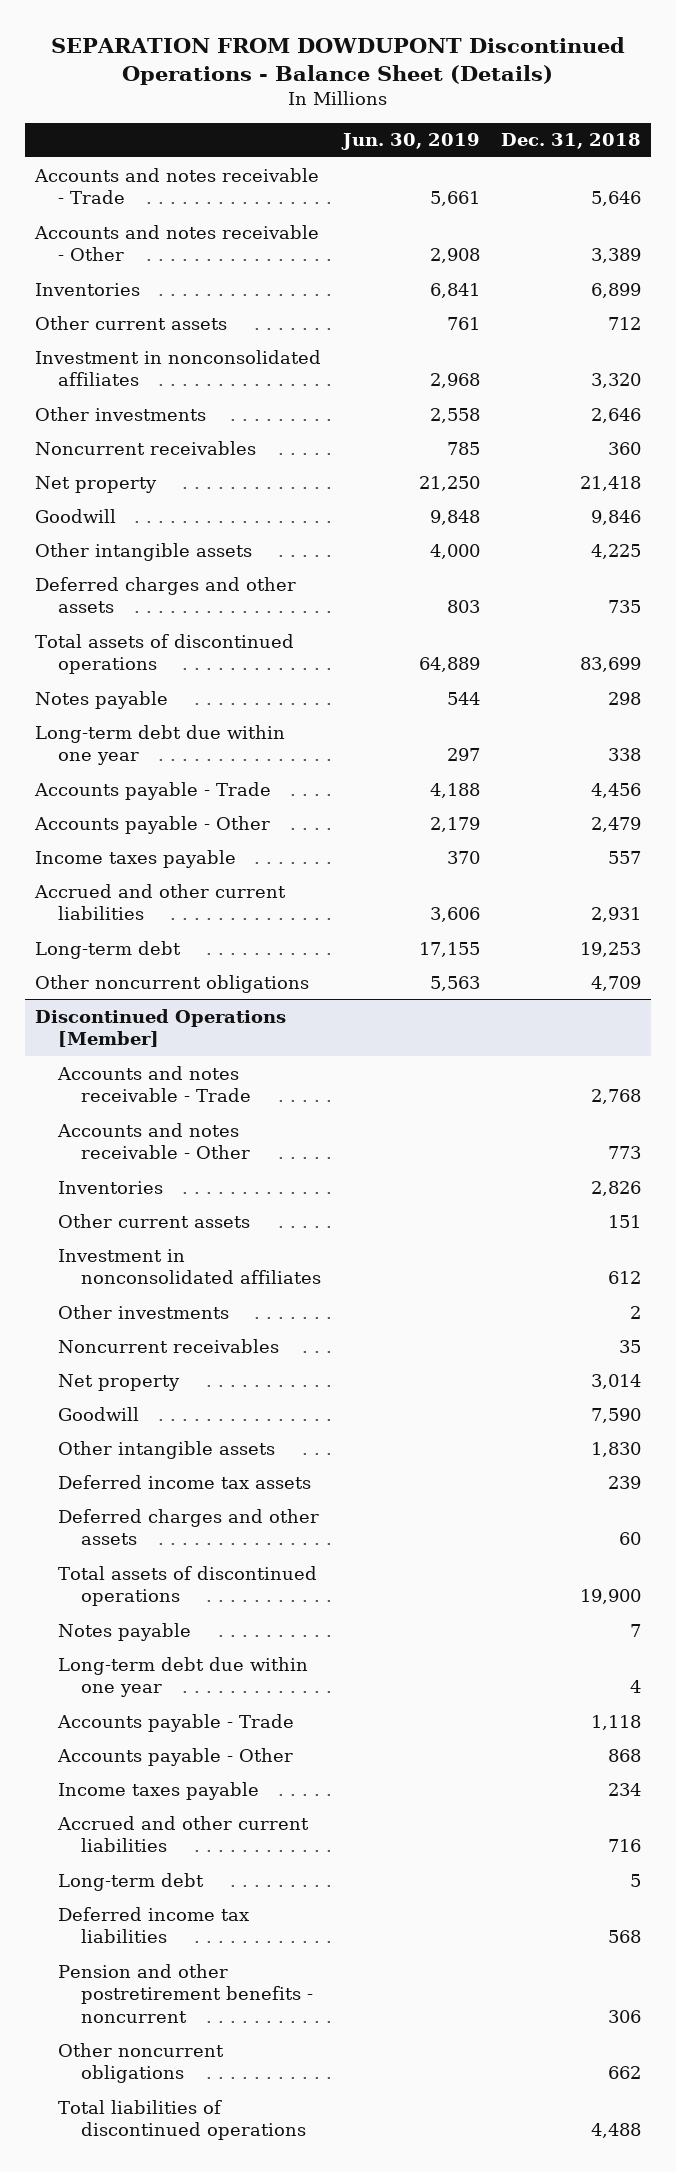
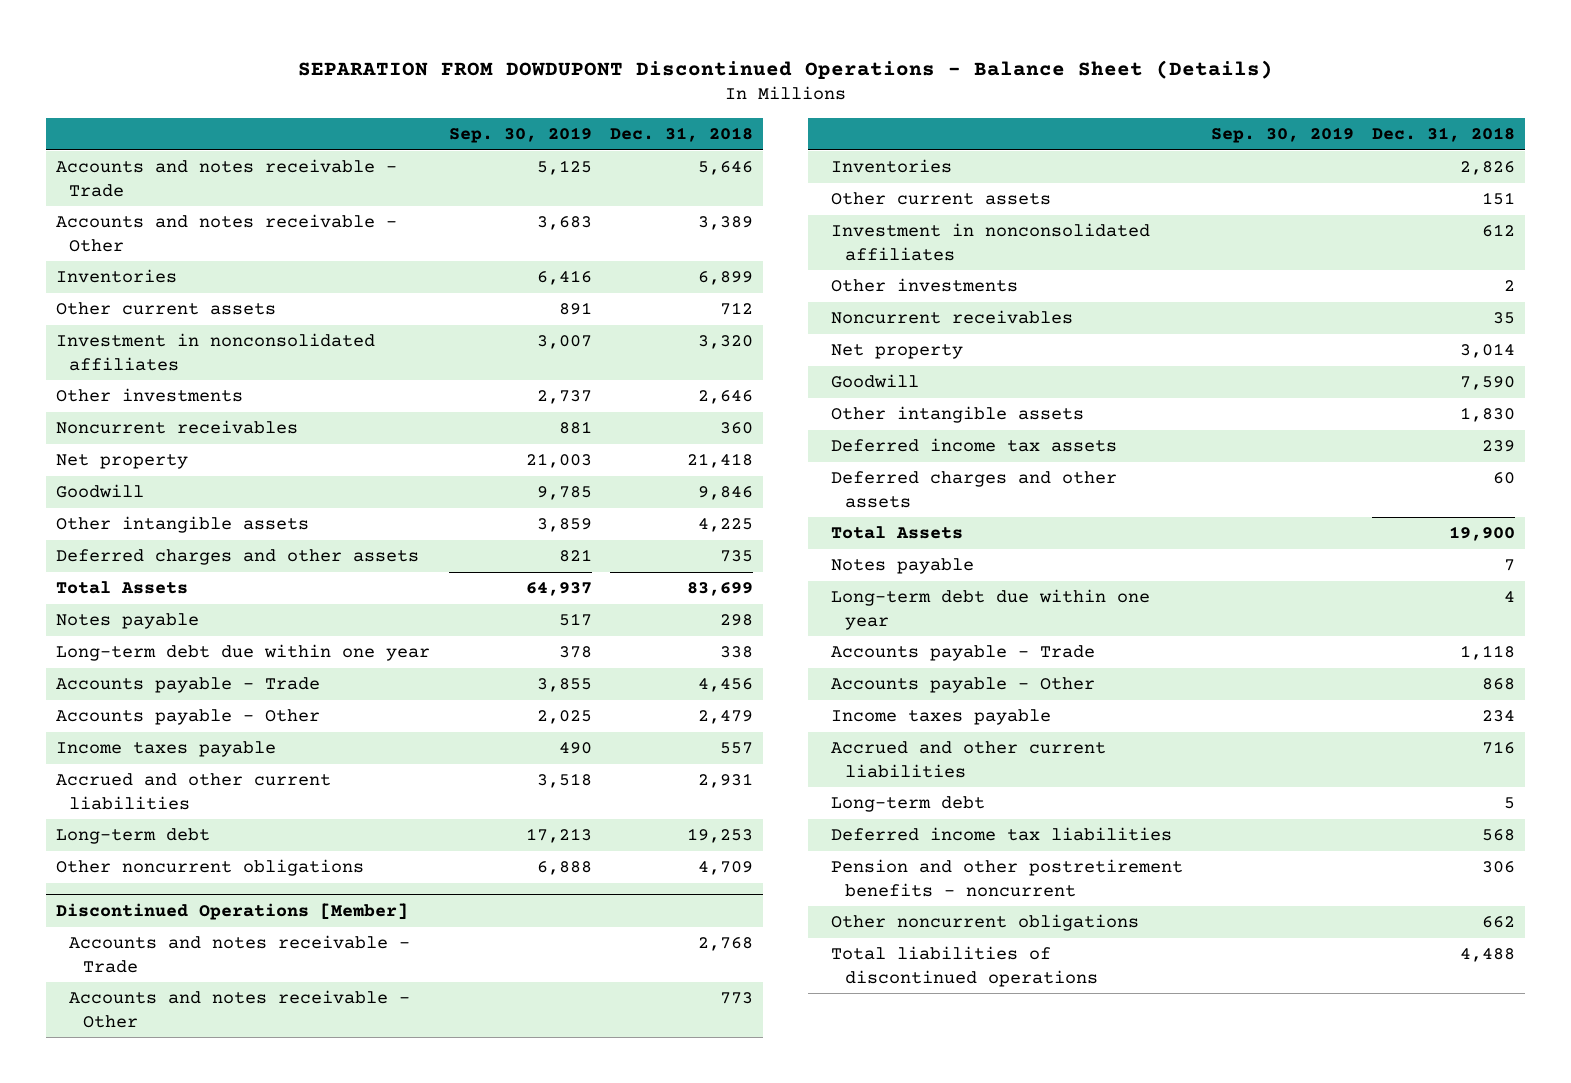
[340,133,480,151] Jun. 30, 2019 -> none
none -> [448,126,592,143] Sep. 30, 2019
[35,633,295,675] Total assets of discontinued operations -> [55,581,188,595] Total Assets
[57,1565,317,1607] Total assets of discontinued operations -> [831,526,964,540] Total Assets

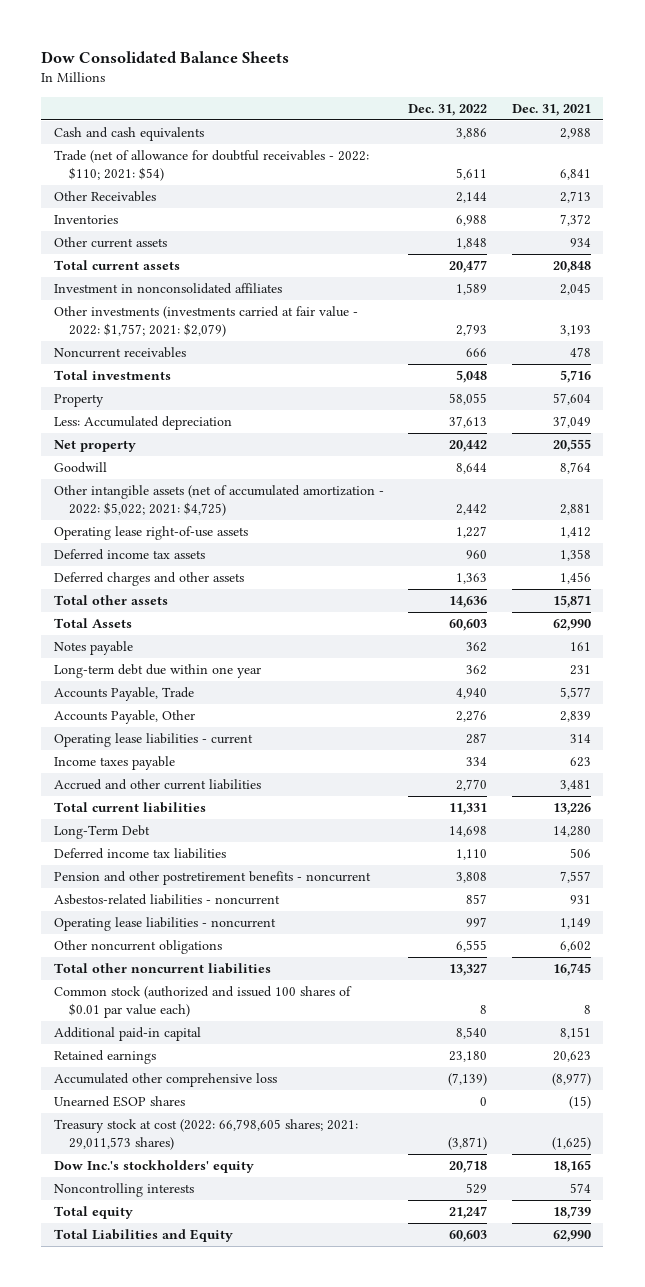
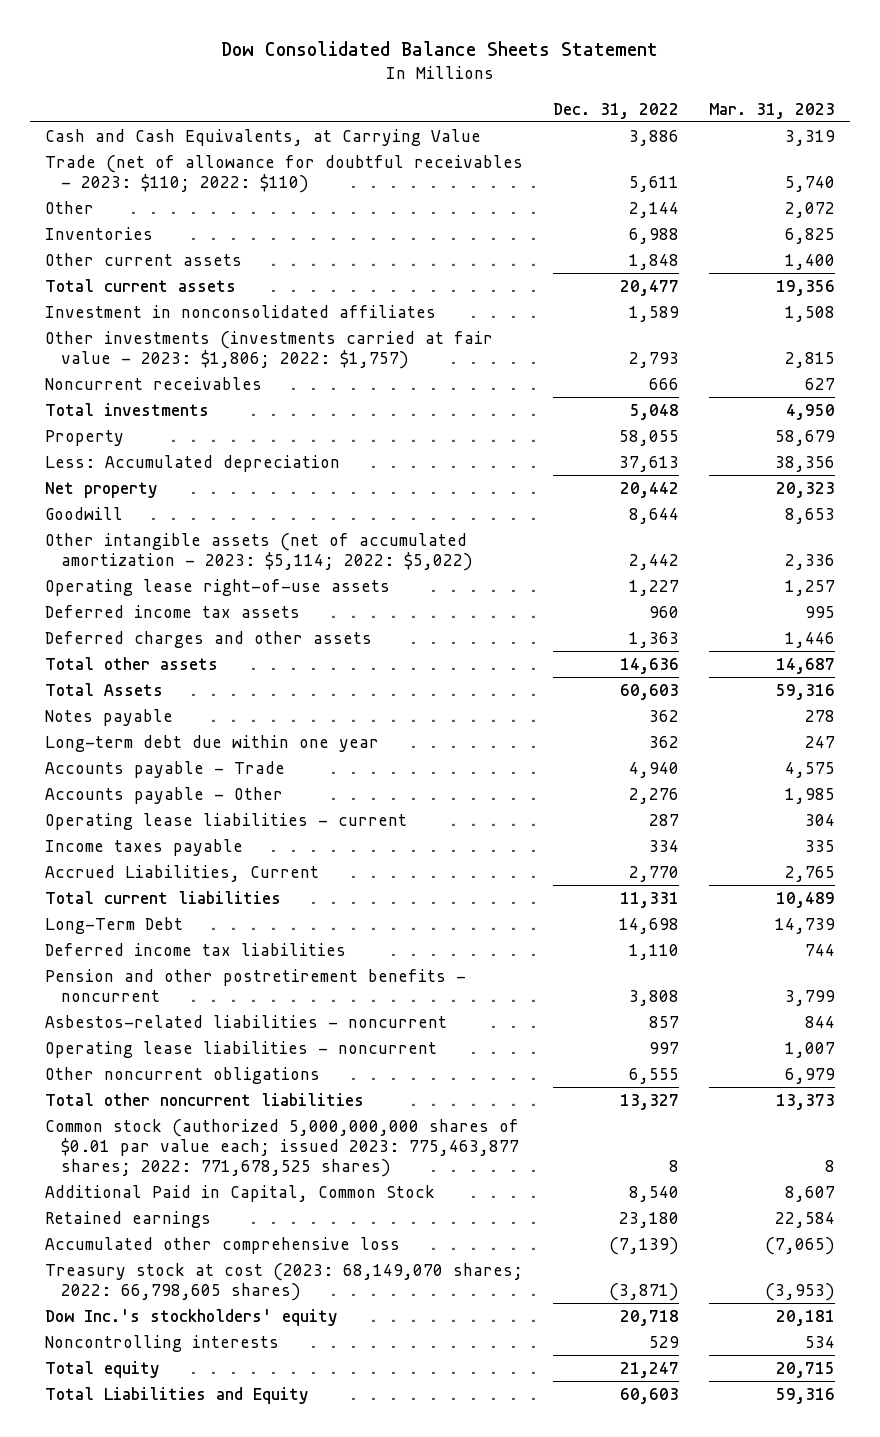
[41,51,290,64] Dow Consolidated Balance Sheets -> [221,41,659,57] Dow Consolidated Balance Sheets Statement
[512,103,592,116] Dec. 31, 2021 -> none
none -> [708,102,835,119] Mar. 31, 2023
[53,127,204,142] Cash and cash equivalents -> [45,128,482,146] Cash and Cash Equivalents, at Carrying Value
[53,150,369,181] Trade (net of allowance for doubtful receivables - 2022: $110; 2021: $54) -> [45,154,524,193] Trade (net of allowance for doubtful receivables - 2023: $110; 2022: $110)
[53,191,156,203] Other Receivables -> [45,200,95,214] Other
[53,306,358,337] Other investments (investments carried at fair value - 2022: $1,757; 2021: $2,079) -> [45,330,494,369] Other investments (investments carried at fair value - 2023: $1,806; 2022: $1,757)
[53,485,384,516] Other intangible assets (net of accumulated amortization - 2022: $5,022; 2021: $4,725) -> [45,532,473,571] Other intangible assets (net of accumulated amortization - 2023: $5,114; 2022: $5,022)
[53,687,194,702] Accounts Payable, Trade -> [45,760,286,778] Accounts payable - Trade
[53,710,195,725] Accounts Payable, Other -> [45,786,284,804] Accounts payable - Other
[53,779,261,791] Accrued and other current liabilities -> [45,864,320,882] Accrued Liabilities, Current
[53,986,352,1018] Common stock (authorized and issued 100 shares of $0.01 par value each) -> none
none -> [45,1118,520,1177] Common stock (authorized 5,000,000,000 shares of $0.01 par value each; issued 2023: 775,463,877 shares; 2022: 771,678,525 shares)
[53,1027,201,1042] Additional paid-in capital -> [45,1184,436,1202] Additional Paid in Capital, Common Stock
[53,1096,185,1108] Unearned ESOP shares -> none
[53,1119,358,1150] Treasury stock at cost (2022: 66,798,605 shares; 2021: 29,011,573 shares) -> [45,1262,524,1301] Treasury stock at cost (2023: 68,149,070 shares; 2022: 66,798,605 shares)

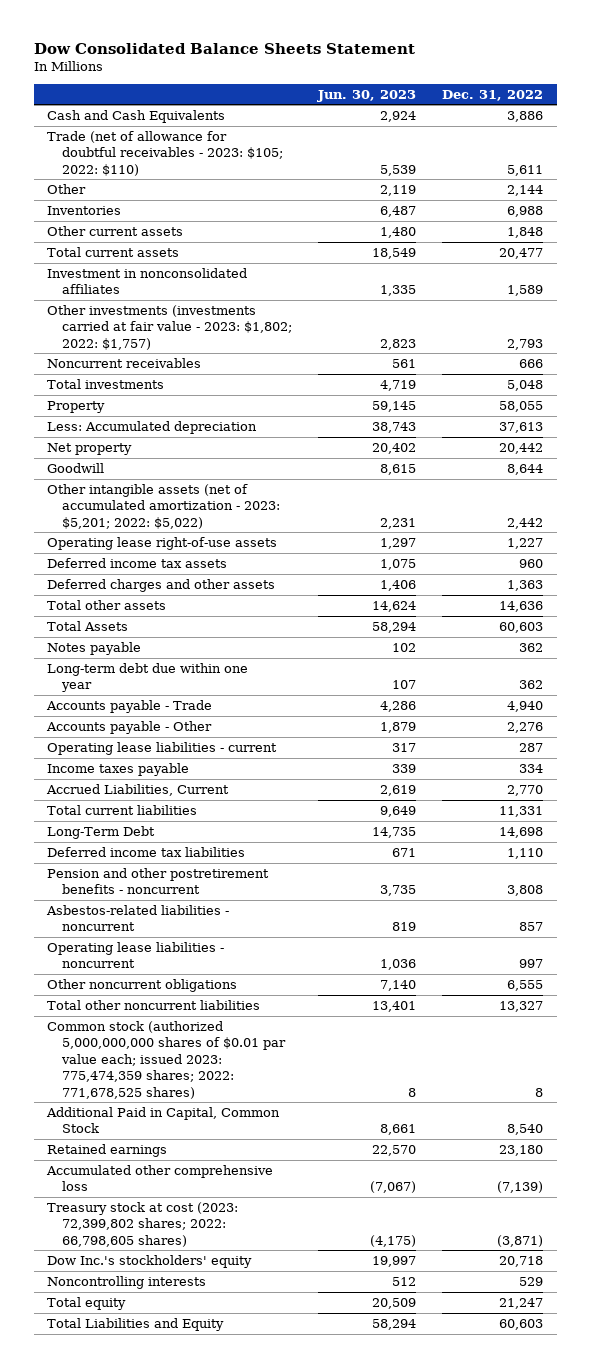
[708,102,835,119] Mar. 31, 2023 -> none
none -> [316,89,416,102] Jun. 30, 2023
[45,128,482,146] Cash and Cash Equivalents, at Carrying Value -> [47,109,226,123] Cash and Cash Equivalents
[45,154,524,193] Trade (net of allowance for doubtful receivables - 2023: $110; 2022: $110) -> [47,130,283,176] Trade (net of allowance for doubtful receivables - 2023: $105; 2022: $110)
[45,330,494,369] Other investments (investments carried at fair value - 2023: $1,806; 2022: $1,757) -> [47,304,292,350] Other investments (investments carried at fair value - 2023: $1,802; 2022: $1,757)
[45,532,473,571] Other intangible assets (net of accumulated amortization - 2023: $5,114; 2022: $5,022) -> [47,483,280,529] Other intangible assets (net of accumulated amortization - 2023: $5,201; 2022: $5,022)
[45,1118,520,1177] Common stock (authorized 5,000,000,000 shares of $0.01 par value each; issued 2023: 775,463,877 shares; 2022: 771,678,525 shares) -> [47,1020,286,1099] Common stock (authorized 5,000,000,000 shares of $0.01 par value each; issued 2023: 775,474,359 shares; 2022: 771,678,525 shares)
[45,1262,524,1301] Treasury stock at cost (2023: 68,149,070 shares; 2022: 66,798,605 shares) -> [47,1201,239,1247] Treasury stock at cost (2023: 72,399,802 shares; 2022: 66,798,605 shares)

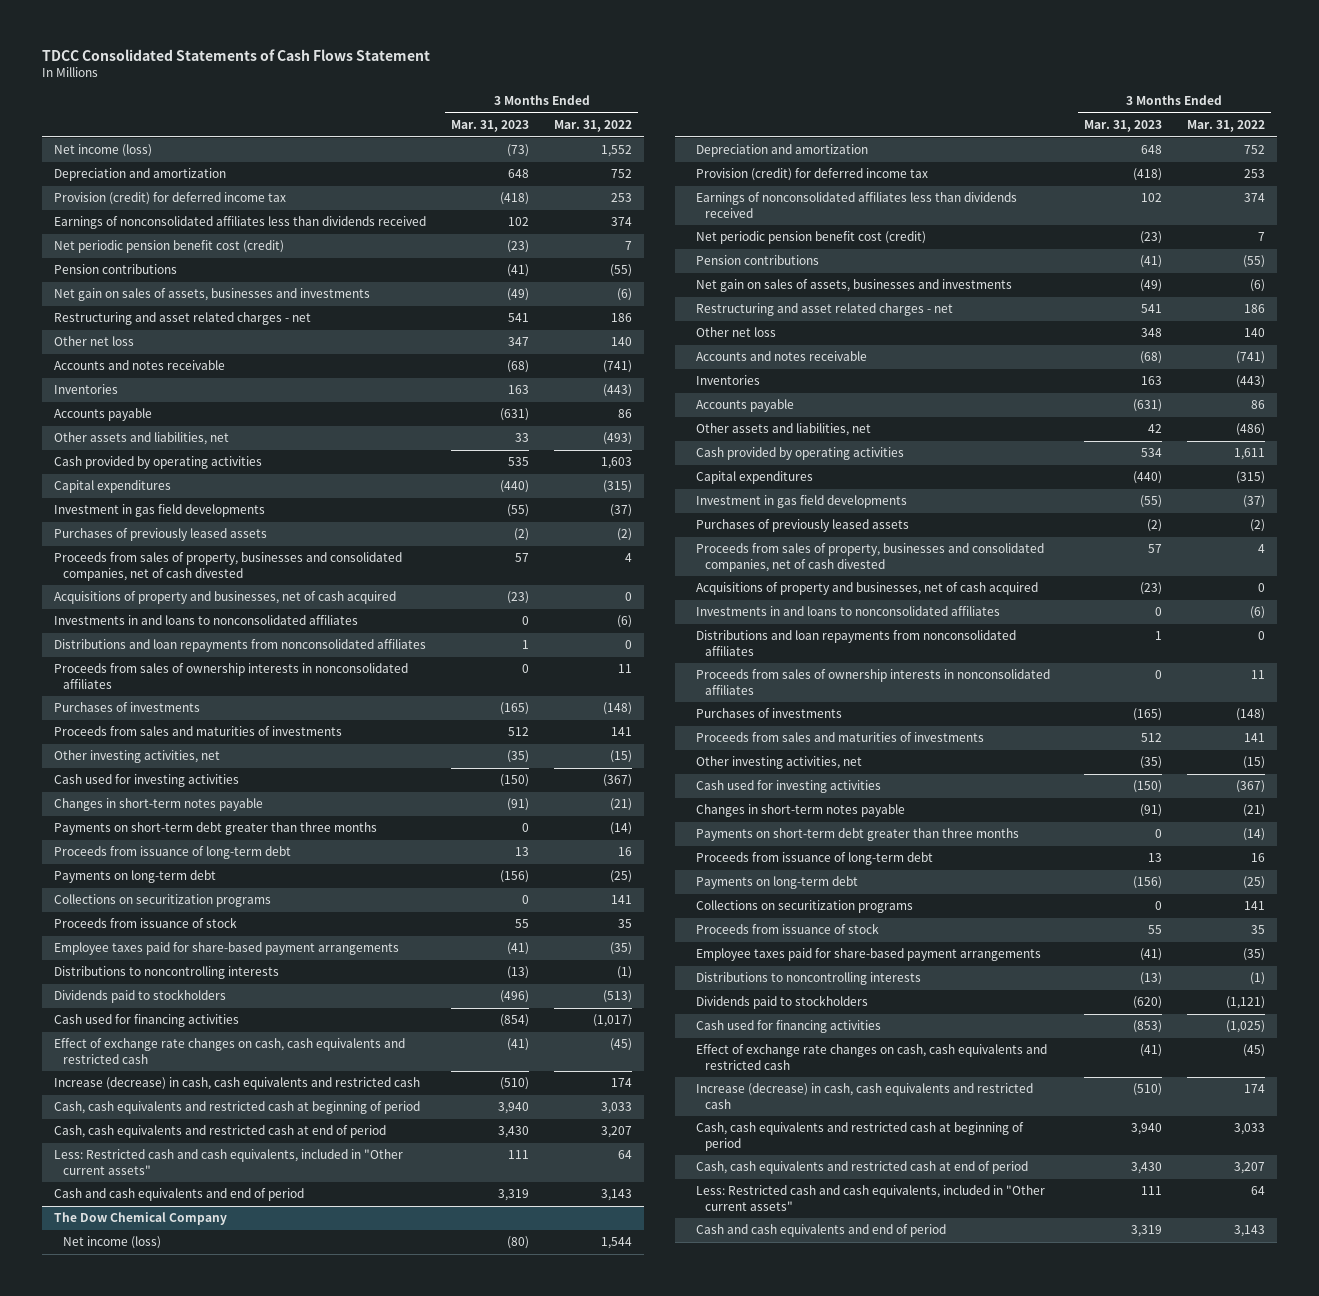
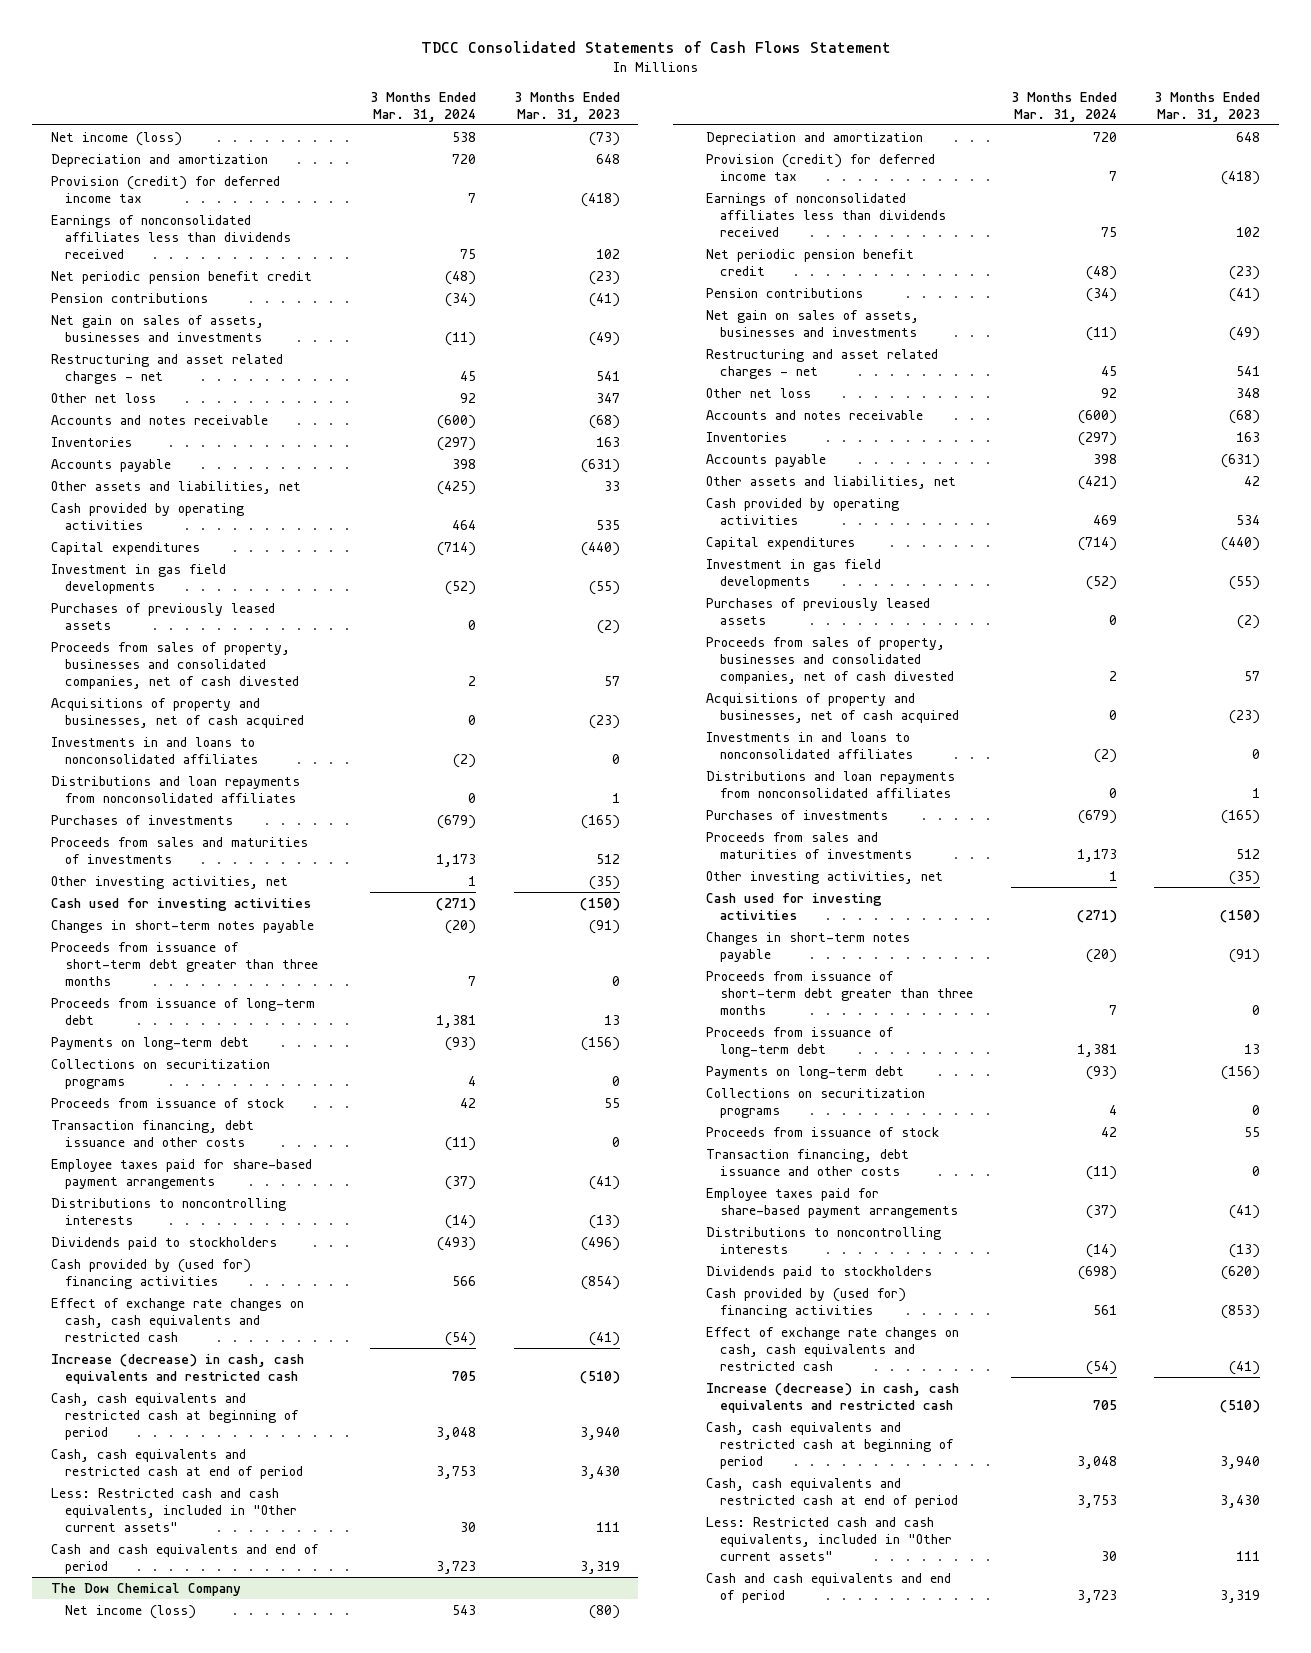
[554,120,633,133] Mar. 31, 2022 -> none
none -> [369,91,476,122] 3 Months Ended Mar. 31, 2024
[54,240,285,254] Net periodic pension benefit cost (credit) -> [50,270,312,284] Net periodic pension benefit credit
[54,663,409,689] Proceeds from sales of ownership interests in nonconsolidated affiliates -> none
[54,822,378,836] Payments on short-term debt greater than three months -> [50,941,319,987] Proceeds from issuance of short-term debt greater than three months
none -> [50,1119,254,1147] Transaction financing, debt issuance and other costs
[54,1014,240,1028] Cash used for financing activities -> [50,1258,251,1289] Cash provided by (used for) financing activities
[696,231,927,245] Net periodic pension benefit cost (credit) -> [705,248,914,276] Net periodic pension benefit credit
[696,669,1051,695] Proceeds from sales of ownership interests in nonconsolidated affiliates -> none
[696,828,1020,842] Payments on short-term debt greater than three months -> [705,970,973,1016] Proceeds from issuance of short-term debt greater than three months
none -> [705,1148,909,1176] Transaction financing, debt issuance and other costs
[696,1020,882,1034] Cash used for financing activities -> [705,1287,906,1318] Cash provided by (used for) financing activities

